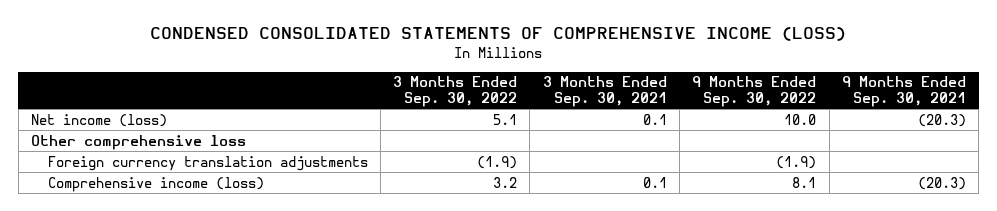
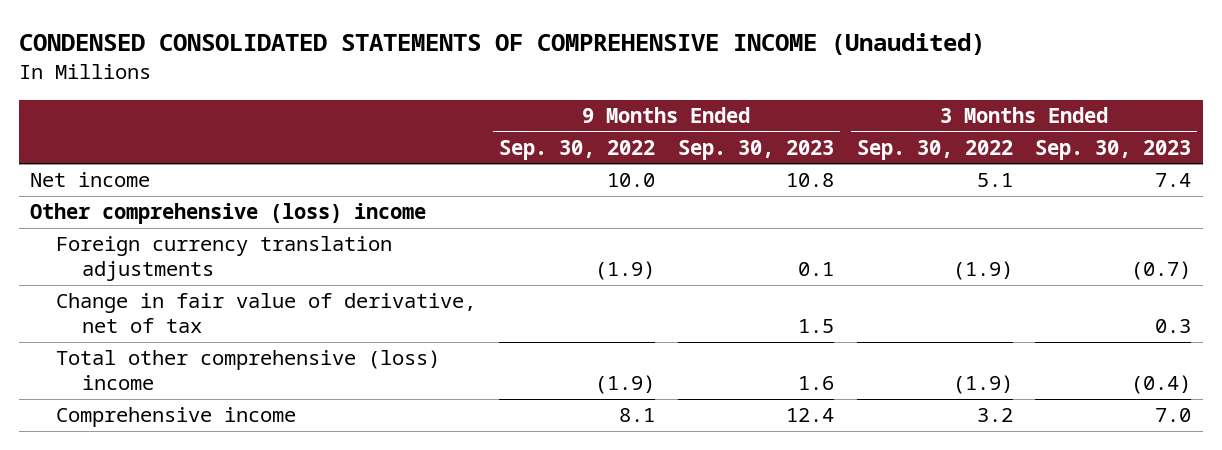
[150,27,847,42] CONDENSED CONSOLIDATED STATEMENTS OF COMPREHENSIVE INCOME (LOSS) -> [18,32,985,55] CONDENSED CONSOLIDATED STATEMENTS OF COMPREHENSIVE INCOME (Unaudited)
[542,76,667,108] 3 Months Ended Sep. 30, 2021 -> none
[842,76,967,108] 9 Months Ended Sep. 30, 2021 -> none
none -> [677,139,834,160] Sep. 30, 2023
none -> [1035,139,1192,160] Sep. 30, 2023
[30,113,167,127] Net income (loss) -> [30,172,151,188] Net income
[30,134,246,150] Other comprehensive loss -> [30,203,427,225] Other comprehensive (loss) income
none -> [56,293,477,334] Change in fair value of derivative, net of tax
none -> [56,350,441,391] Total other comprehensive (loss) income
[47,176,264,192] Comprehensive income (loss) -> [56,407,297,428] Comprehensive income

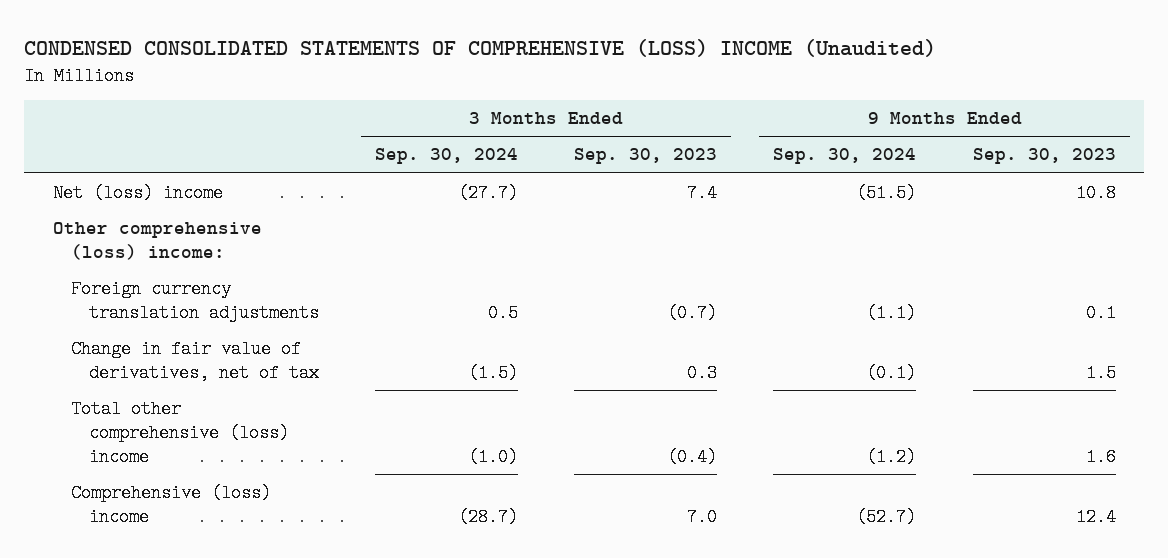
[18,32,985,55] CONDENSED CONSOLIDATED STATEMENTS OF COMPREHENSIVE INCOME (Unaudited) -> [24,38,937,57] CONDENSED CONSOLIDATED STATEMENTS OF COMPREHENSIVE (LOSS) INCOME (Unaudited)
[499,139,656,160] Sep. 30, 2022 -> none
[856,139,1013,160] Sep. 30, 2022 -> none
none -> [375,148,519,165] Sep. 30, 2024
none -> [773,148,917,165] Sep. 30, 2024
[30,172,151,188] Net income -> [52,184,223,203] Net (loss) income
[30,203,427,225] Other comprehensive (loss) income -> [52,222,262,261] Other comprehensive (loss) income:
[56,293,477,334] Change in fair value of derivative, net of tax -> [70,340,319,383] Change in fair value of derivatives, net of tax
[56,407,297,428] Comprehensive income -> [70,484,271,527] Comprehensive (loss) income

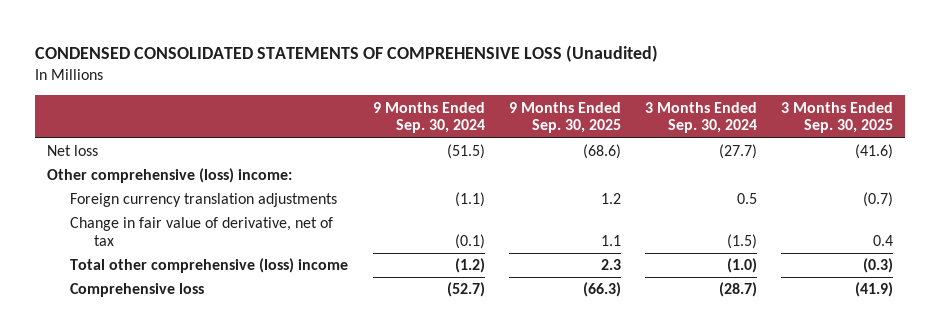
[24,38,937,57] CONDENSED CONSOLIDATED STATEMENTS OF COMPREHENSIVE (LOSS) INCOME (Unaudited) -> [35,45,659,63] CONDENSED CONSOLIDATED STATEMENTS OF COMPREHENSIVE LOSS (Unaudited)
[574,148,718,165] Sep. 30, 2023 -> none
[972,148,1116,165] Sep. 30, 2023 -> none
none -> [508,101,621,134] 9 Months Ended Sep. 30, 2025
none -> [780,101,893,134] 3 Months Ended Sep. 30, 2025
[52,184,223,203] Net (loss) income -> [47,145,99,157] Net loss
[70,340,319,383] Change in fair value of derivatives, net of tax -> [70,217,334,247] Change in fair value of derivative, net of tax
[70,484,271,527] Comprehensive (loss) income -> [70,283,205,298] Comprehensive loss

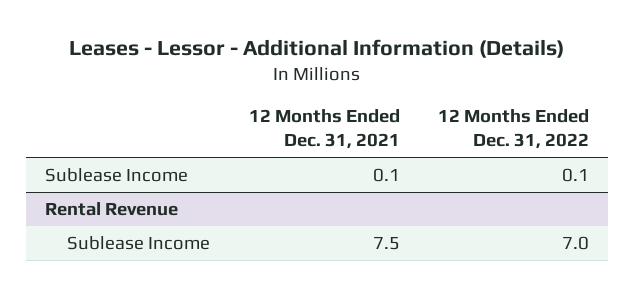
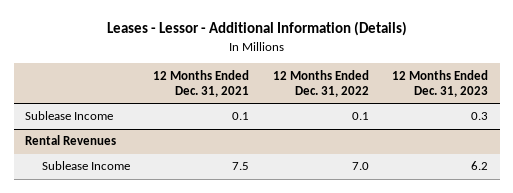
none -> [391,69,488,98] 12 Months Ended Dec. 31, 2023
[44,202,178,217] Rental Revenue -> [25,135,117,146] Rental Revenues

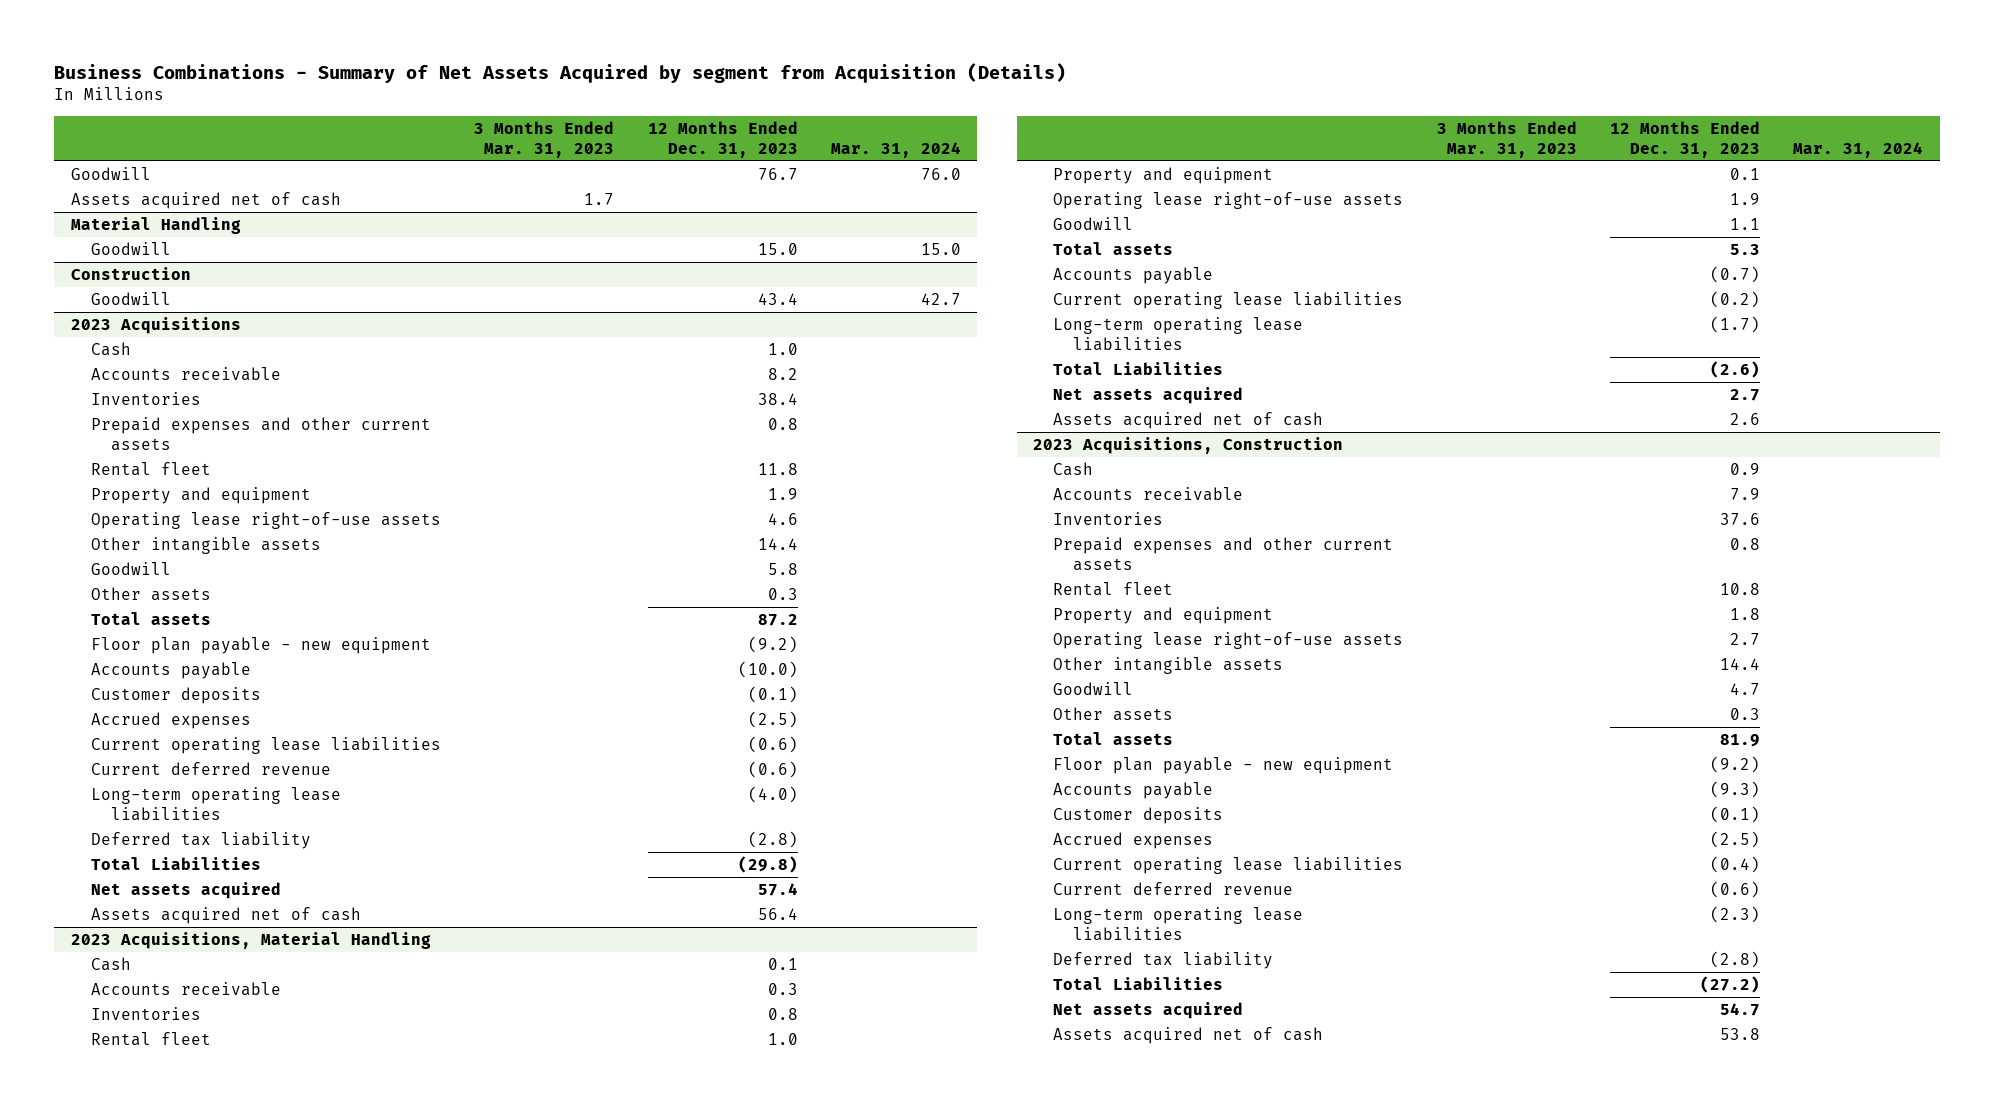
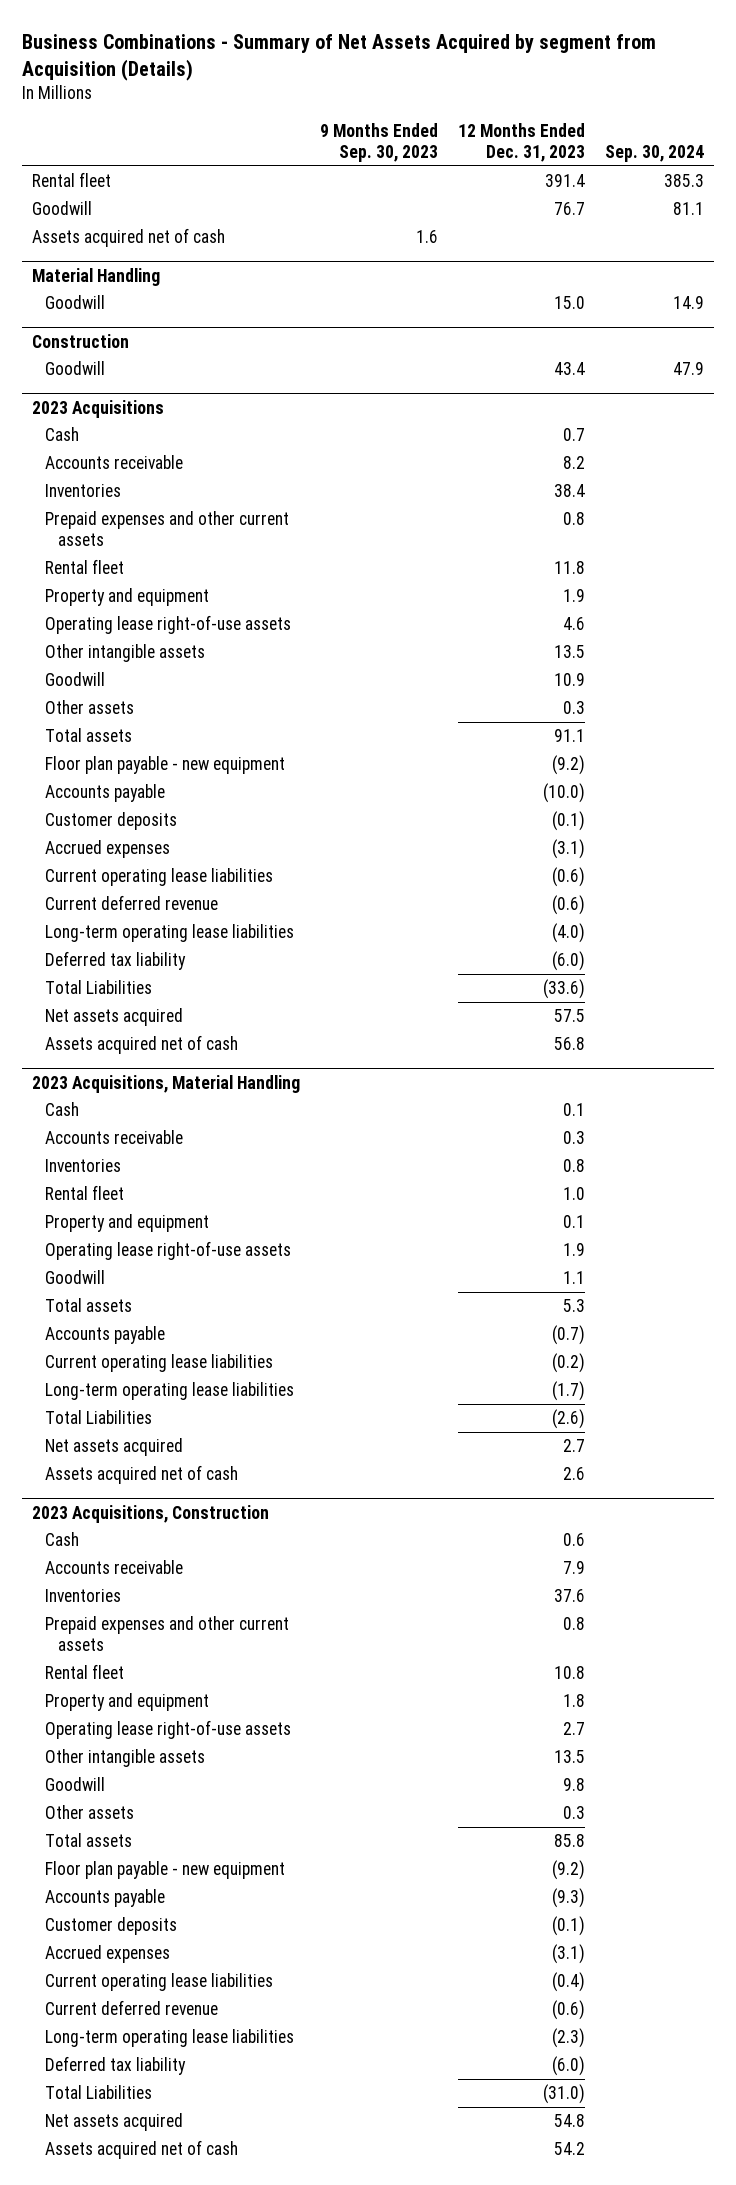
[474,120,615,159] 3 Months Ended Mar. 31, 2023 -> none
[830,142,961,159] Mar. 31, 2024 -> none
none -> [320,122,439,162] 9 Months Ended Sep. 30, 2023
none -> [605,144,705,162] Sep. 30, 2024
none -> [32,172,112,188] Rental fleet
[767,342,798,355] 1.0 -> [563,428,586,442] 0.7
[757,537,798,550] 14.4 -> [554,645,586,659] 13.5
[767,562,798,575] 5.8 -> [554,673,586,687] 10.9
[757,613,798,626] 87.2 -> [554,729,586,743] 91.1
[747,710,798,728] (2.5) -> [552,839,586,860] (3.1)
[747,830,798,848] (2.8) -> [552,951,586,972] (6.0)
[737,855,798,873] (29.8) -> [543,979,586,1000] (33.6)
[757,882,798,896] 57.4 -> [554,1009,586,1023] 57.5
[757,907,798,920] 56.4 -> [554,1037,586,1051] 56.8
[1729,462,1760,475] 0.9 -> [563,1533,586,1547] 0.6
[1719,657,1760,670] 14.4 -> [554,1750,586,1764] 13.5
[1729,682,1760,695] 4.7 -> [563,1778,586,1792] 9.8
[1719,733,1760,747] 81.9 -> [554,1834,586,1848] 85.8
[1709,830,1760,848] (2.5) -> [552,1944,586,1965] (3.1)
[1709,950,1760,968] (2.8) -> [552,2056,586,2077] (6.0)
[1699,975,1760,993] (27.2) -> [543,2084,586,2105] (31.0)
[1719,1002,1760,1016] 54.7 -> [554,2114,586,2128] 54.8
[1719,1027,1760,1040] 53.8 -> [554,2142,586,2156] 54.2

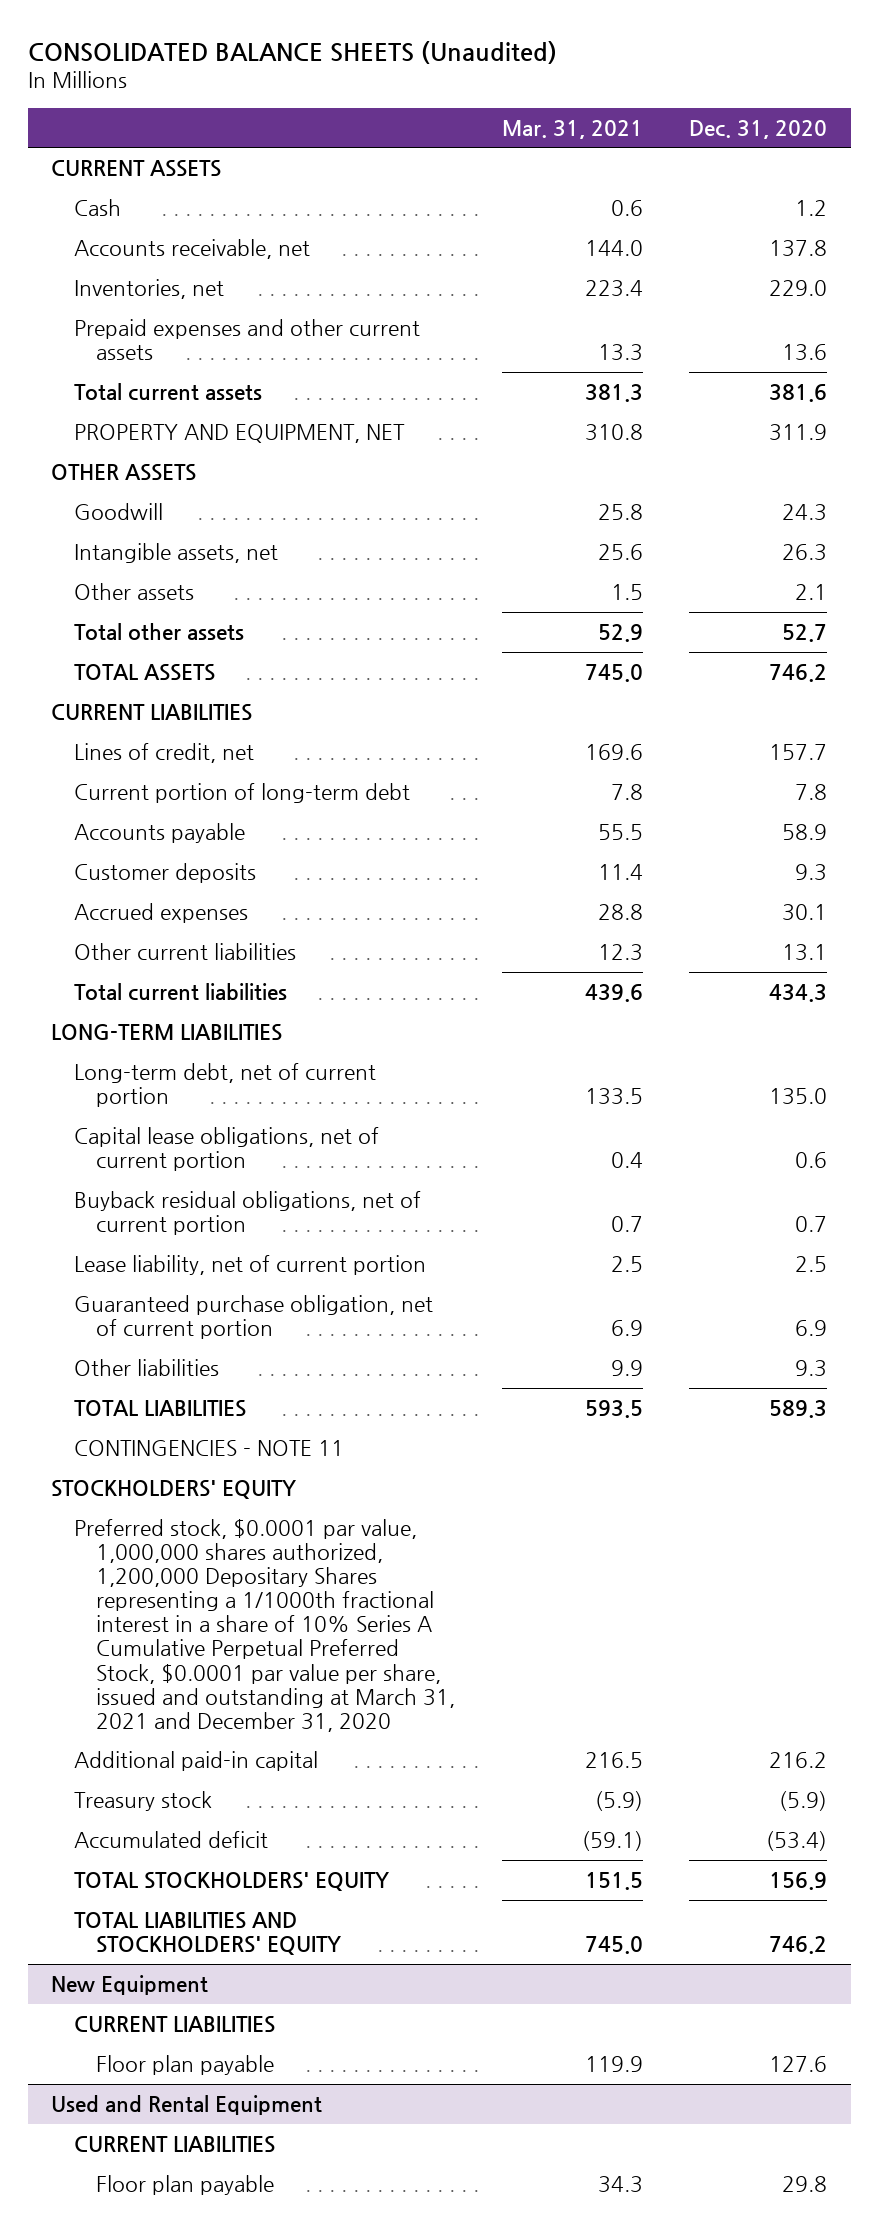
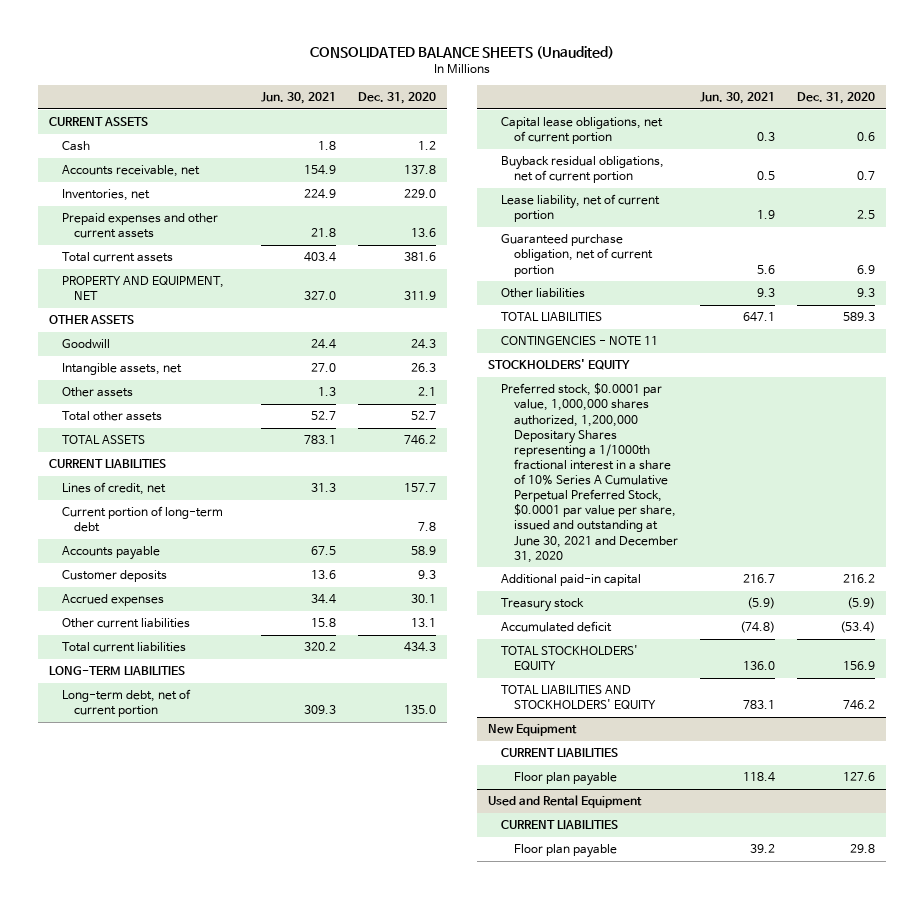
[501,119,643,139] Mar. 31, 2021 -> none
none -> [260,92,336,105] Jun. 30, 2021
[73,1519,456,1732] Preferred stock, $0.0001 par value, 1,000,000 shares authorized, 1,200,000 Depositary Shares representing a 1/1000th fractional interest in a share of 10% Series A Cumulative Perpetual Preferred Stock, $0.0001 par value per share, issued and outstanding at March 31, 2021 and December 31, 2020 -> [501,383,678,563] Preferred stock, $0.0001 par value, 1,000,000 shares authorized, 1,200,000 Depositary Shares representing a 1/1000th fractional interest in a share of 10% Series A Cumulative Perpetual Preferred Stock, $0.0001 par value per share, issued and outstanding at June 30, 2021 and December 31, 2020

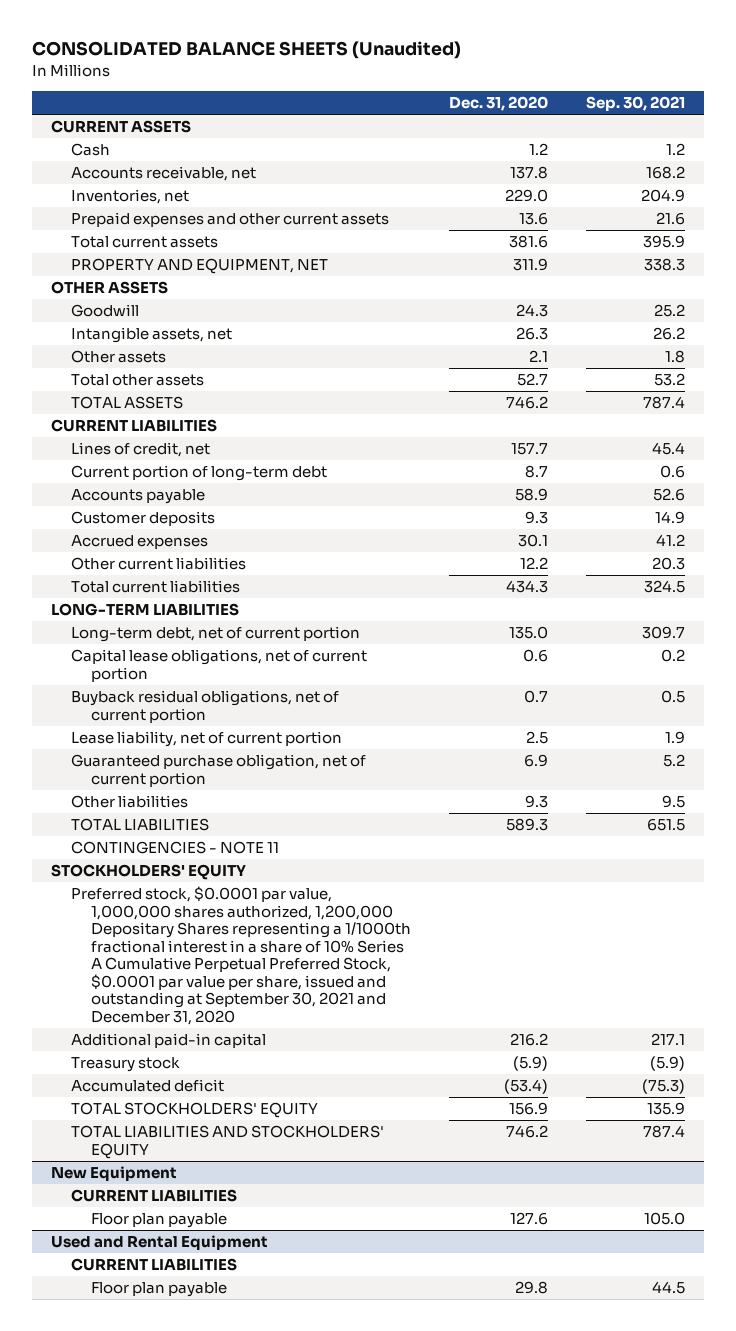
[260,92,336,105] Jun. 30, 2021 -> none
none -> [586,96,686,112] Sep. 30, 2021
[417,522,436,532] 7.8 -> [524,465,548,479] 8.7
[410,618,436,628] 13.1 -> [519,557,548,570] 12.2
[501,383,678,563] Preferred stock, $0.0001 par value, 1,000,000 shares authorized, 1,200,000 Depositary Shares representing a 1/1000th fractional interest in a share of 10% Series A Cumulative Perpetual Preferred Stock, $0.0001 par value per share, issued and outstanding at June 30, 2021 and December 31, 2020 -> [70,886,411,1025] Preferred stock, $0.0001 par value, 1,000,000 shares authorized, 1,200,000 Depositary Shares representing a 1/1000th fractional interest in a share of 10% Series A Cumulative Perpetual Preferred Stock, $0.0001 par value per share, issued and outstanding at September 30, 2021 and December 31, 2020

